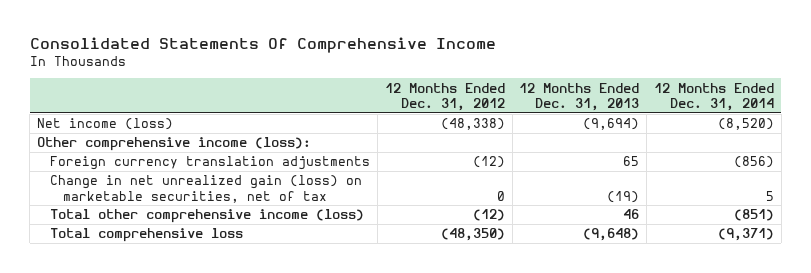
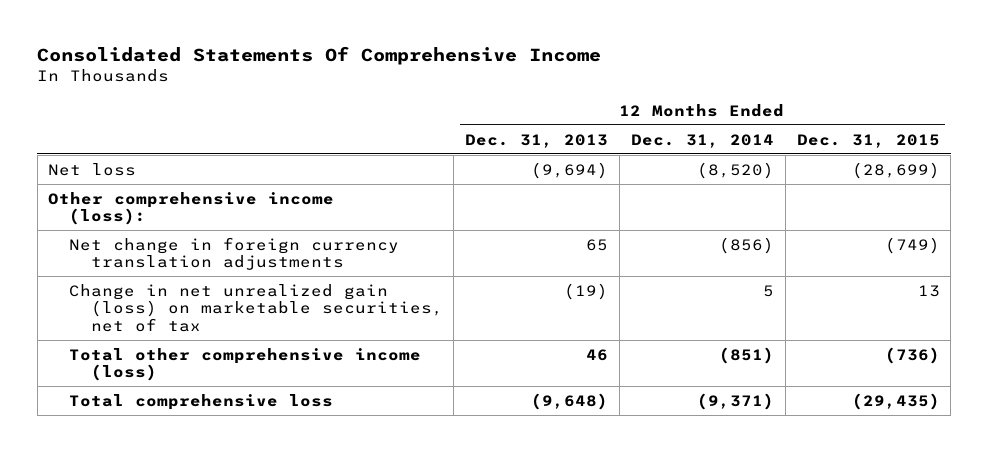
[384,82,505,112] 12 Months Ended Dec. 31, 2012 -> none
none -> [796,133,940,148] Dec. 31, 2015
[37,118,174,131] Net income (loss) -> [48,162,137,176] Net loss
[50,156,371,171] Foreign currency translation adjustments -> [69,236,400,271] Net change in foreign currency translation adjustments

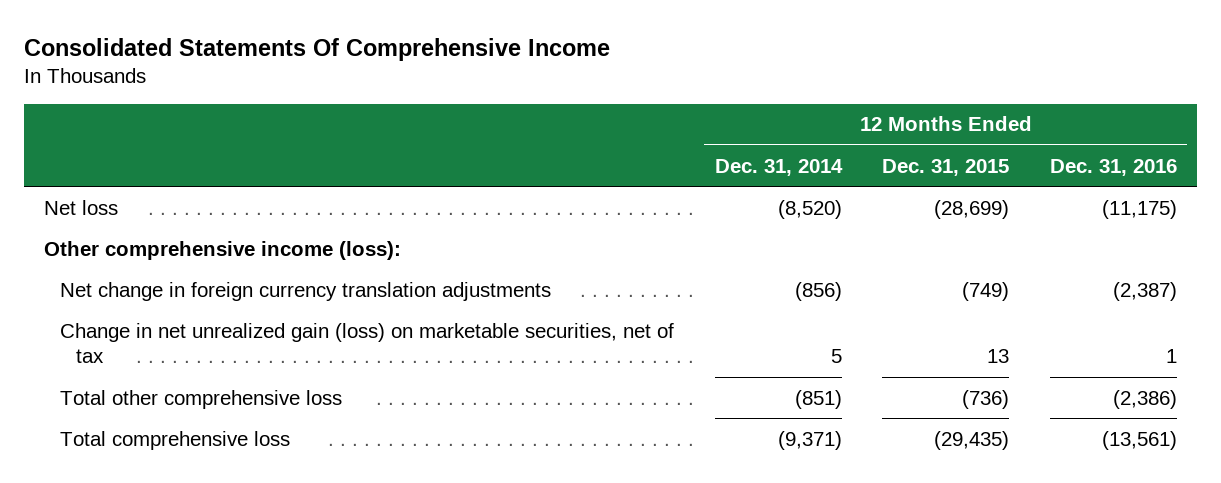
[465,133,609,148] Dec. 31, 2013 -> none
none -> [1049,158,1177,176] Dec. 31, 2016
[69,347,422,382] Total other comprehensive income (loss) -> [60,389,343,409] Total other comprehensive loss

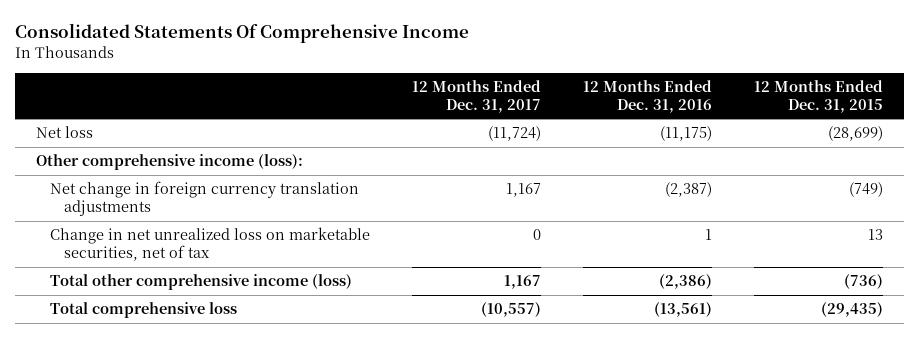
[714,158,843,176] Dec. 31, 2014 -> none
none -> [412,79,542,113] 12 Months Ended Dec. 31, 2017
[60,322,675,364] Change in net unrealized gain (loss) on marketable securities, net of tax -> [50,227,371,262] Change in net unrealized loss on marketable securities, net of tax
[60,389,343,409] Total other comprehensive loss -> [50,274,353,291] Total other comprehensive income (loss)

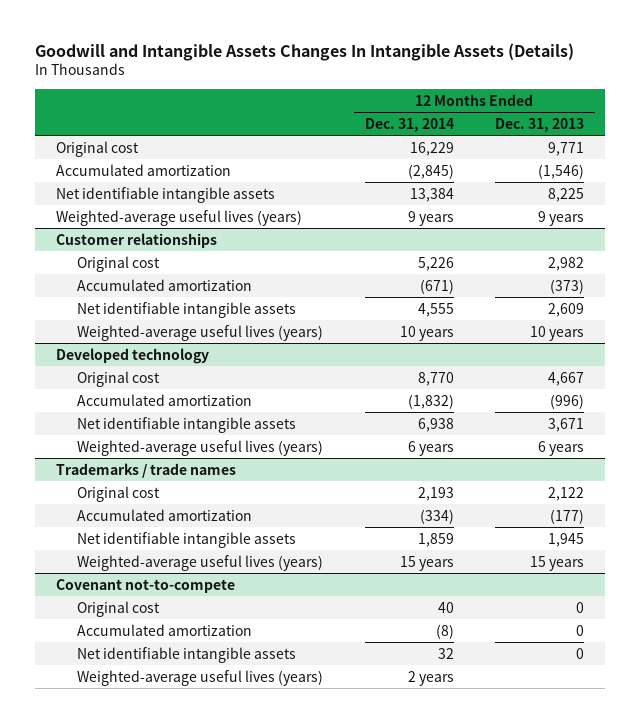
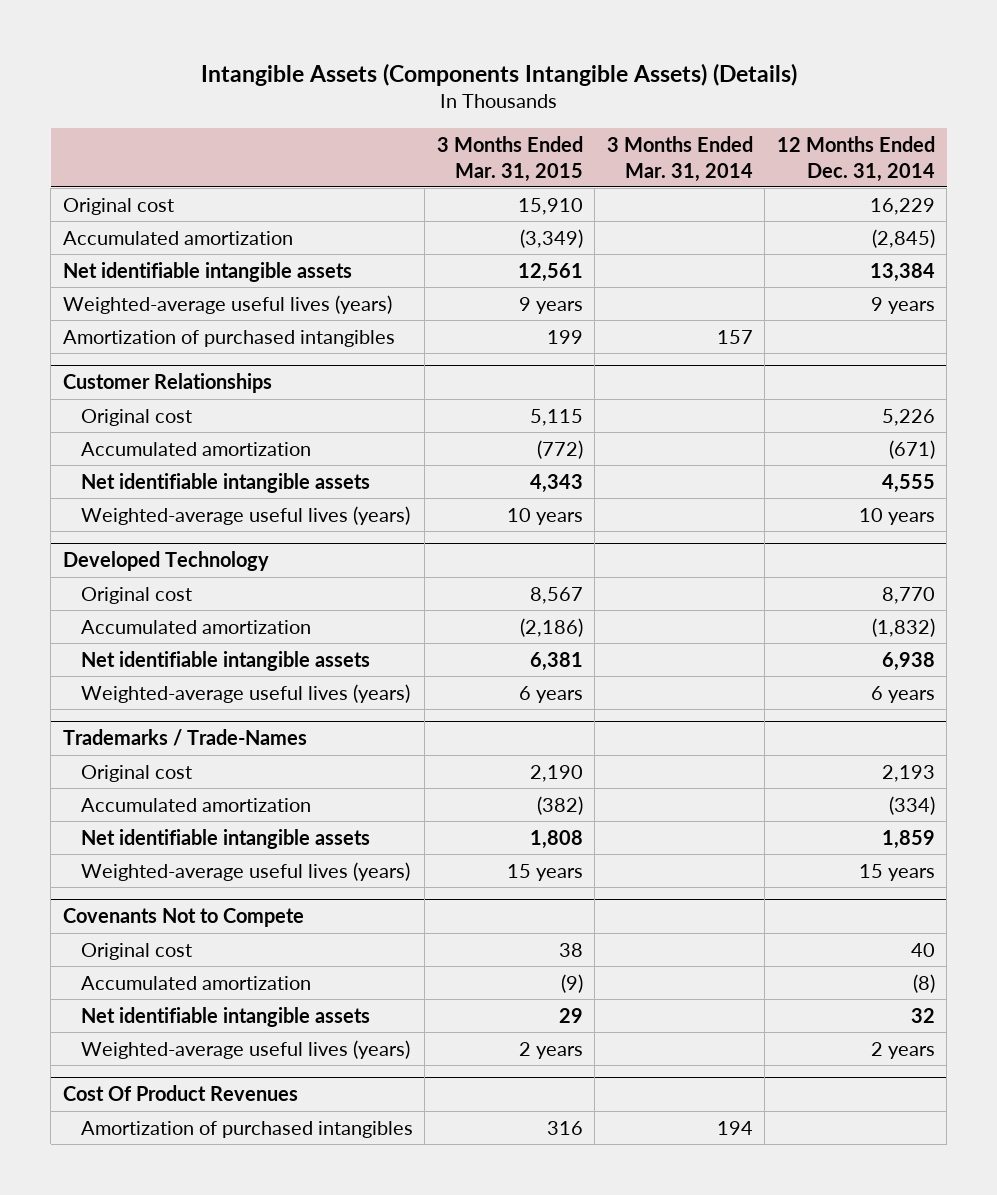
[34,42,574,61] Goodwill and Intangible Assets Changes In Intangible Assets (Details) -> [200,62,797,86] Intangible Assets (Components Intangible Assets) (Details)
[495,118,585,133] Dec. 31, 2013 -> none
none -> [436,136,583,182] 3 Months Ended Mar. 31, 2015
none -> [606,136,753,182] 3 Months Ended Mar. 31, 2014
none -> [62,329,395,347] Amortization of purchased intangibles
[55,232,217,248] Customer relationships -> [62,373,272,394] Customer Relationships
[55,347,209,364] Developed technology -> [62,551,269,572] Developed Technology
[55,462,236,478] Trademarks / trade names -> [62,729,307,747] Trademarks / Trade-Names
[55,578,235,593] Covenant not-to-compete -> [62,908,304,928] Covenants Not to Compete
none -> [62,1085,298,1102] Cost Of Product Revenues
none -> [80,1120,413,1138] Amortization of purchased intangibles

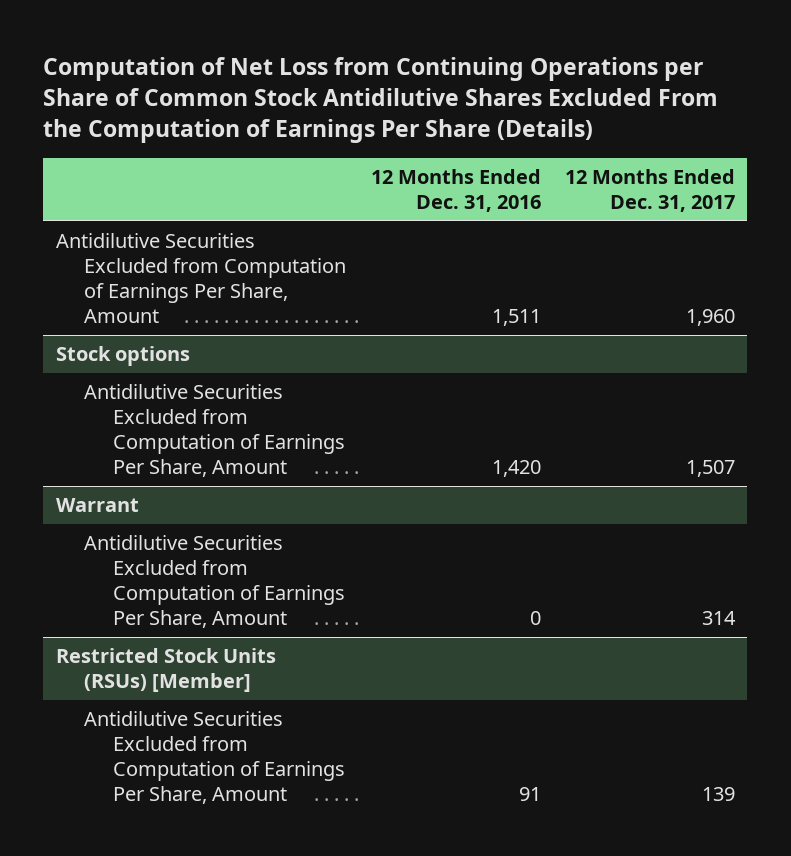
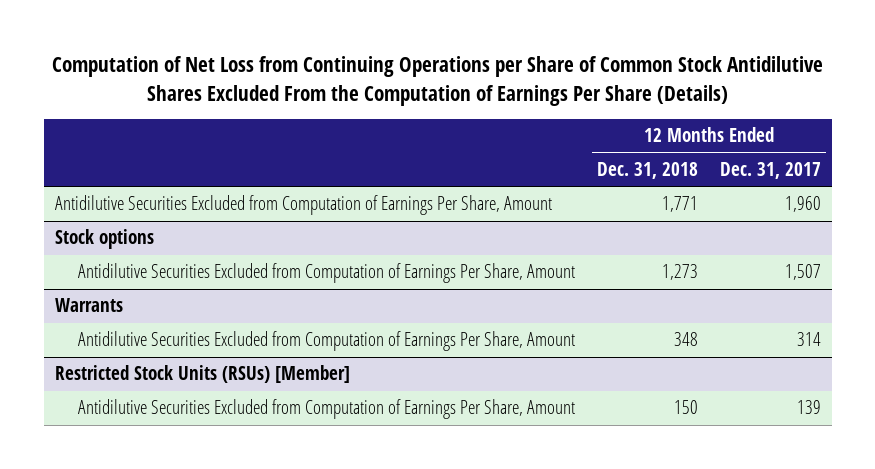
[370,168,541,212] 12 Months Ended Dec. 31, 2016 -> none
none -> [596,161,698,179] Dec. 31, 2018
[55,498,139,513] Warrant -> [54,298,123,313] Warrants

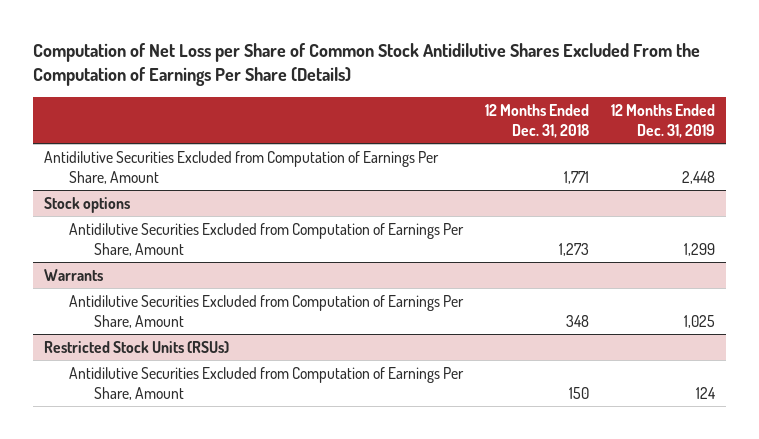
[51,56,823,106] Computation of Net Loss from Continuing Operations per Share of Common Stock Antidilutive Shares Excluded From the Computation of Earnings Per Share (Details) -> [32,43,700,87] Computation of Net Loss per Share of Common Stock Antidilutive Shares Excluded From the Computation of Earnings Per Share (Details)
[719,161,821,179] Dec. 31, 2017 -> none
none -> [611,103,716,138] 12 Months Ended Dec. 31, 2019
[54,365,350,384] Restricted Stock Units (RSUs) [Member] -> [43,340,229,353] Restricted Stock Units (RSUs)

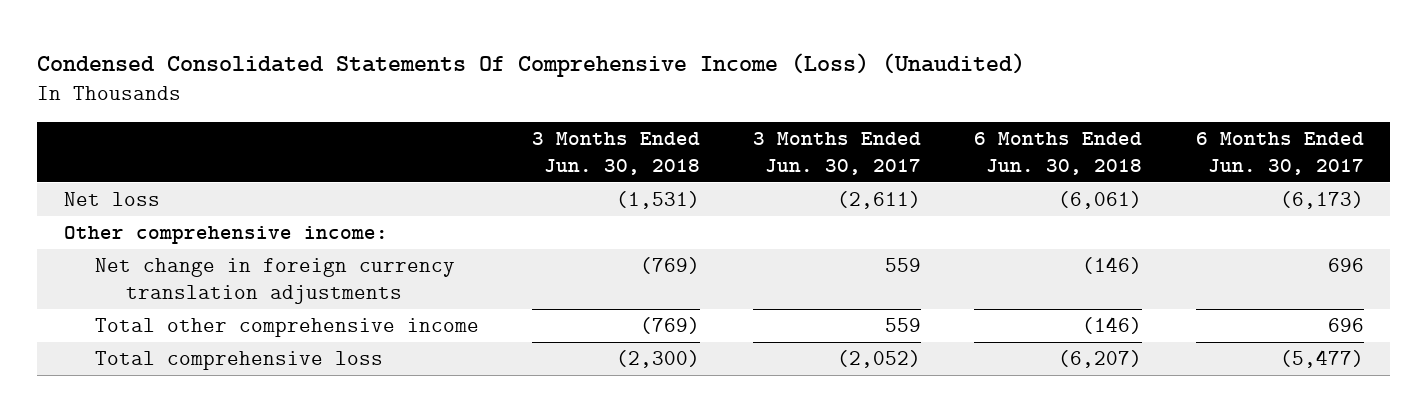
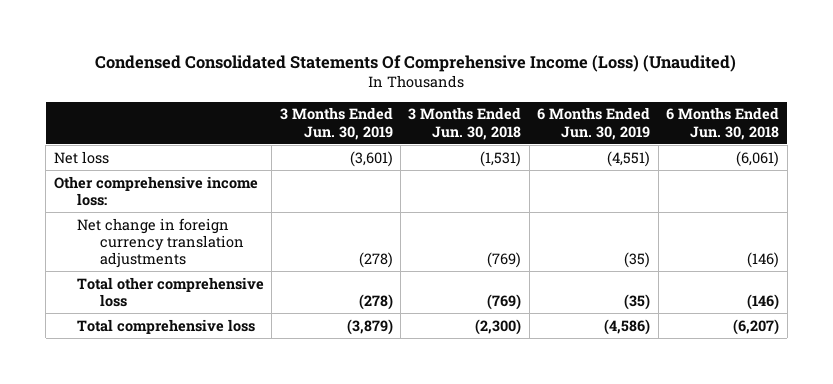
[753,131,922,175] 3 Months Ended Jun. 30, 2017 -> none
[1195,131,1364,175] 6 Months Ended Jun. 30, 2017 -> none
none -> [279,107,393,140] 3 Months Ended Jun. 30, 2019
none -> [537,107,651,140] 6 Months Ended Jun. 30, 2019
[63,226,388,245] Other comprehensive income: -> [53,175,258,206] Other comprehensive income loss:
[94,318,479,338] Total other comprehensive income -> [76,276,264,307] Total other comprehensive loss

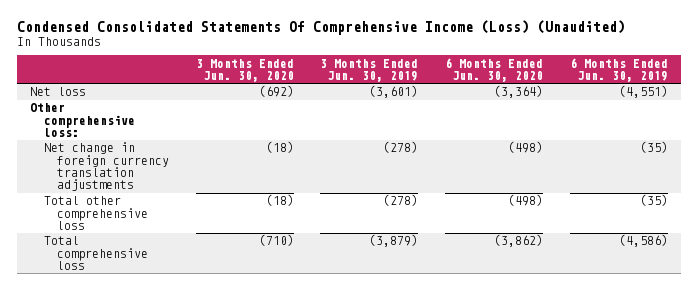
[408,107,522,140] 3 Months Ended Jun. 30, 2018 -> none
[666,107,780,140] 6 Months Ended Jun. 30, 2018 -> none
none -> [195,58,294,83] 3 Months Ended Jun. 30, 2020
none -> [445,57,544,83] 6 Months Ended Jun. 30, 2020
[53,175,258,206] Other comprehensive income loss: -> [30,103,135,137] Other comprehensive loss:

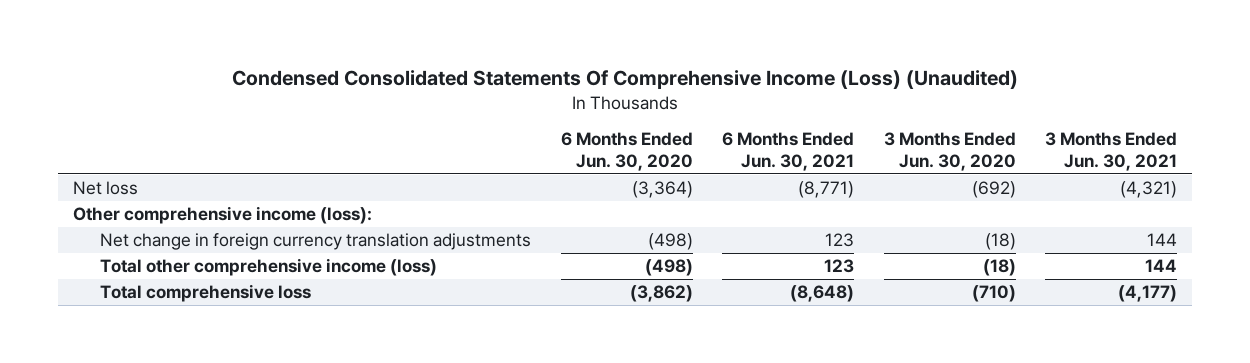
[320,58,419,83] 3 Months Ended Jun. 30, 2019 -> none
[570,57,669,83] 6 Months Ended Jun. 30, 2019 -> none
none -> [722,132,855,171] 6 Months Ended Jun. 30, 2021
none -> [1045,132,1178,171] 3 Months Ended Jun. 30, 2021
[30,103,135,137] Other comprehensive loss: -> [73,206,373,225] Other comprehensive income (loss):
[43,196,148,230] Total other comprehensive loss -> [100,258,438,277] Total other comprehensive income (loss)

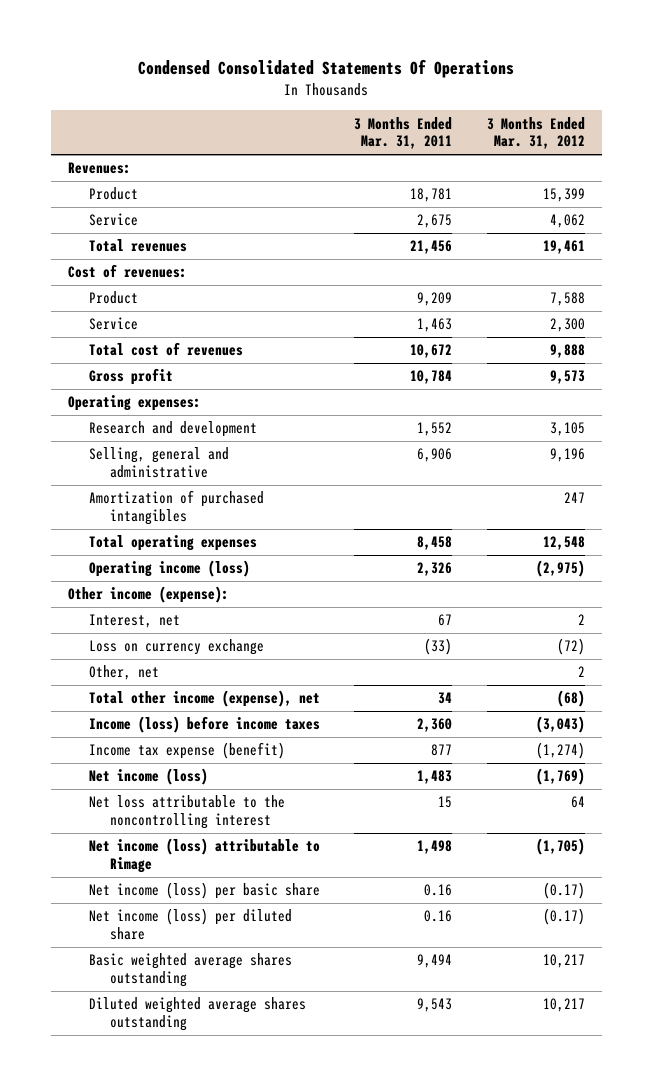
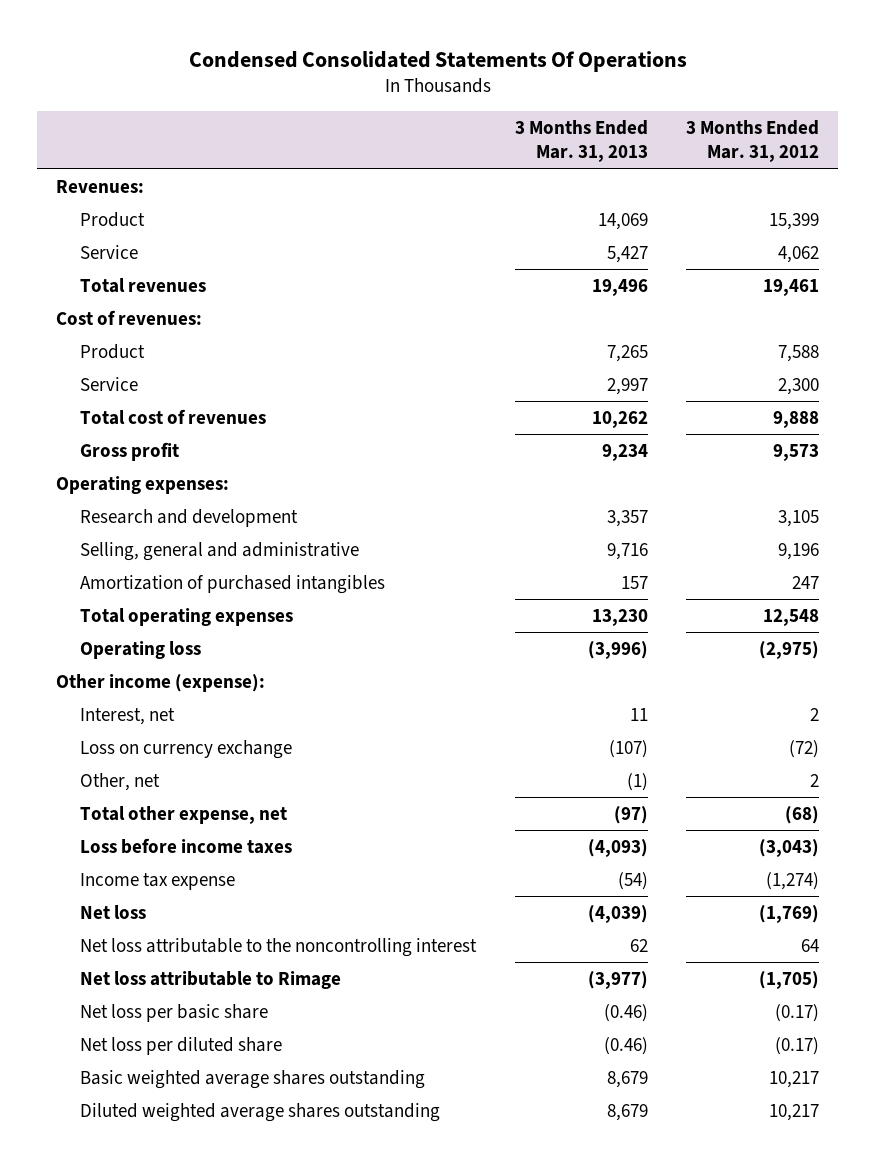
[354,116,453,150] 3 Months Ended Mar. 31, 2011 -> none
none -> [514,120,648,163] 3 Months Ended Mar. 31, 2013
[89,560,251,578] Operating income (loss) -> [80,640,202,659] Operating loss
[89,690,321,708] Total other income (expense), net -> [80,805,288,824] Total other expense, net
[89,716,321,734] Income (loss) before income taxes -> [80,837,293,854] Loss before income taxes
[89,742,286,760] Income tax expense (benefit) -> [80,872,236,890] Income tax expense
[89,768,209,786] Net income (loss) -> [80,904,147,919] Net loss
[89,838,321,874] Net income (loss) attributable to Rimage -> [80,970,342,989] Net loss attributable to Rimage
[89,882,321,900] Net income (loss) per basic share -> [80,1003,269,1022] Net loss per basic share
[89,908,293,941] Net income (loss) per diluted share -> [80,1036,283,1055] Net loss per diluted share

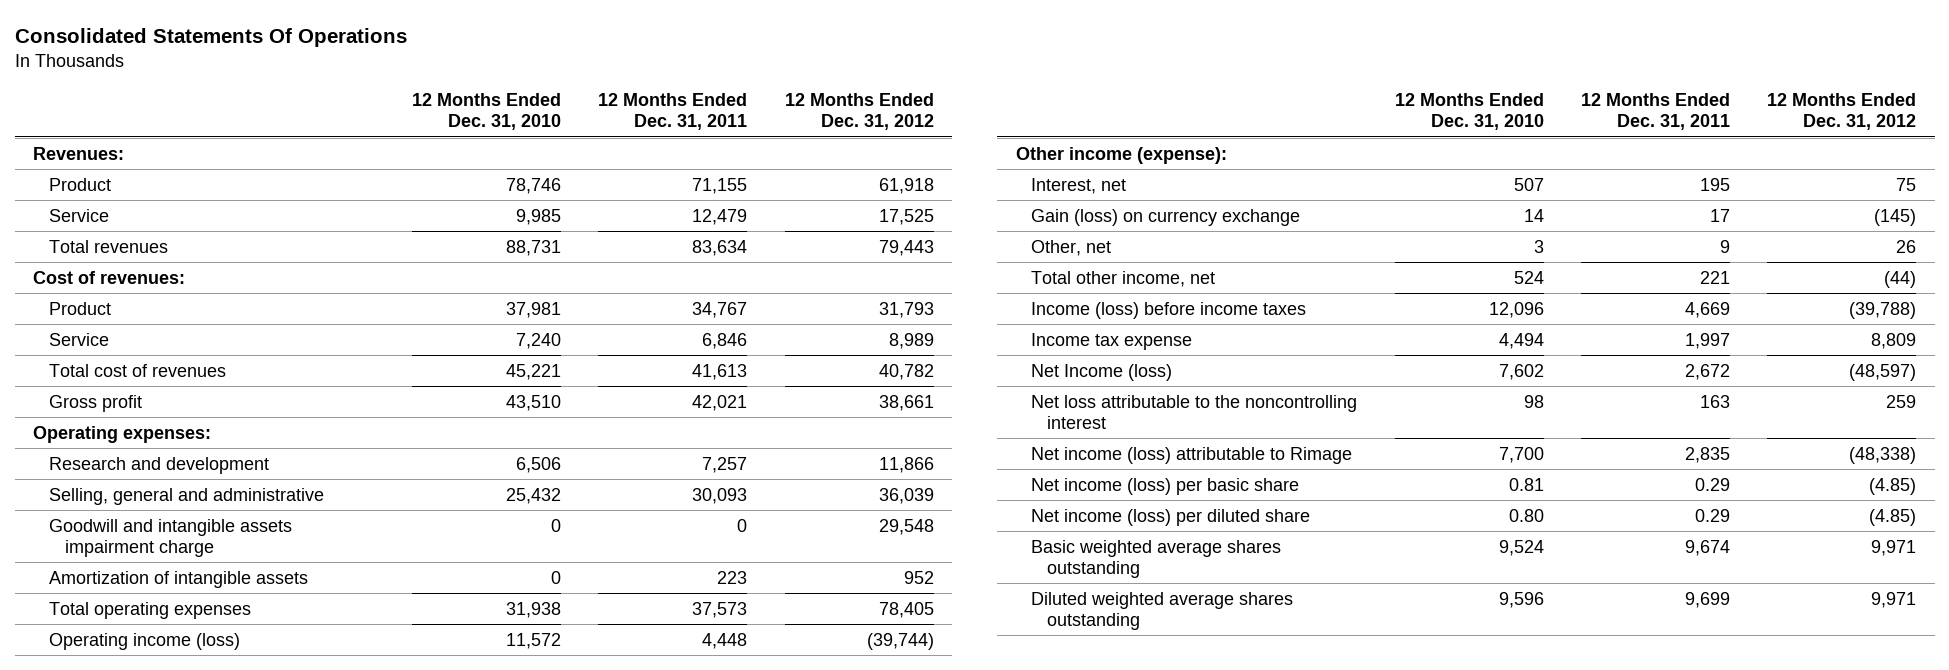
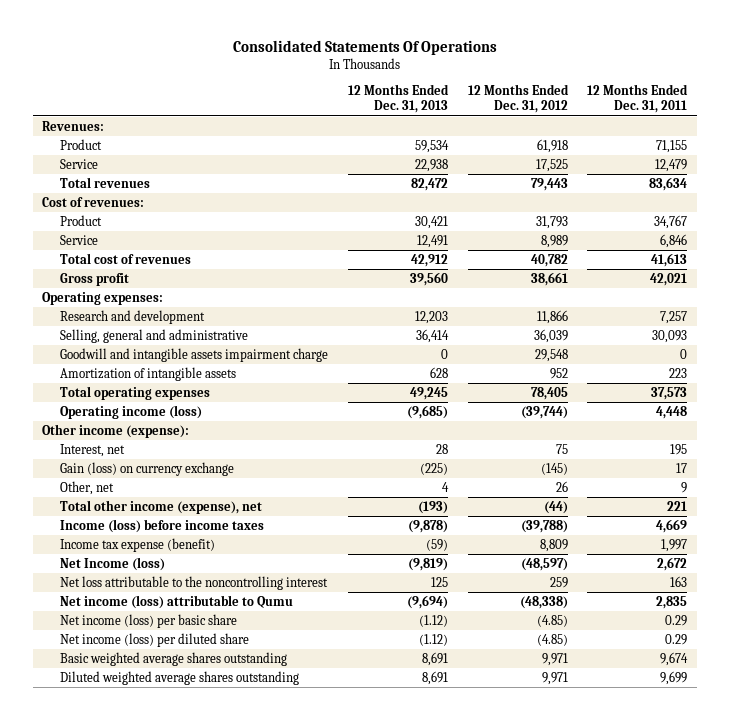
[412,93,562,131] 12 Months Ended Dec. 31, 2010 -> none
none -> [348,84,450,114] 12 Months Ended Dec. 31, 2013
[1031,270,1216,287] Total other income, net -> [60,499,263,514] Total other income (expense), net
[1031,332,1193,350] Income tax expense -> [60,537,216,552] Income tax expense (benefit)
[1031,446,1353,464] Net income (loss) attributable to Rimage -> [60,594,294,609] Net income (loss) attributable to Qumu

